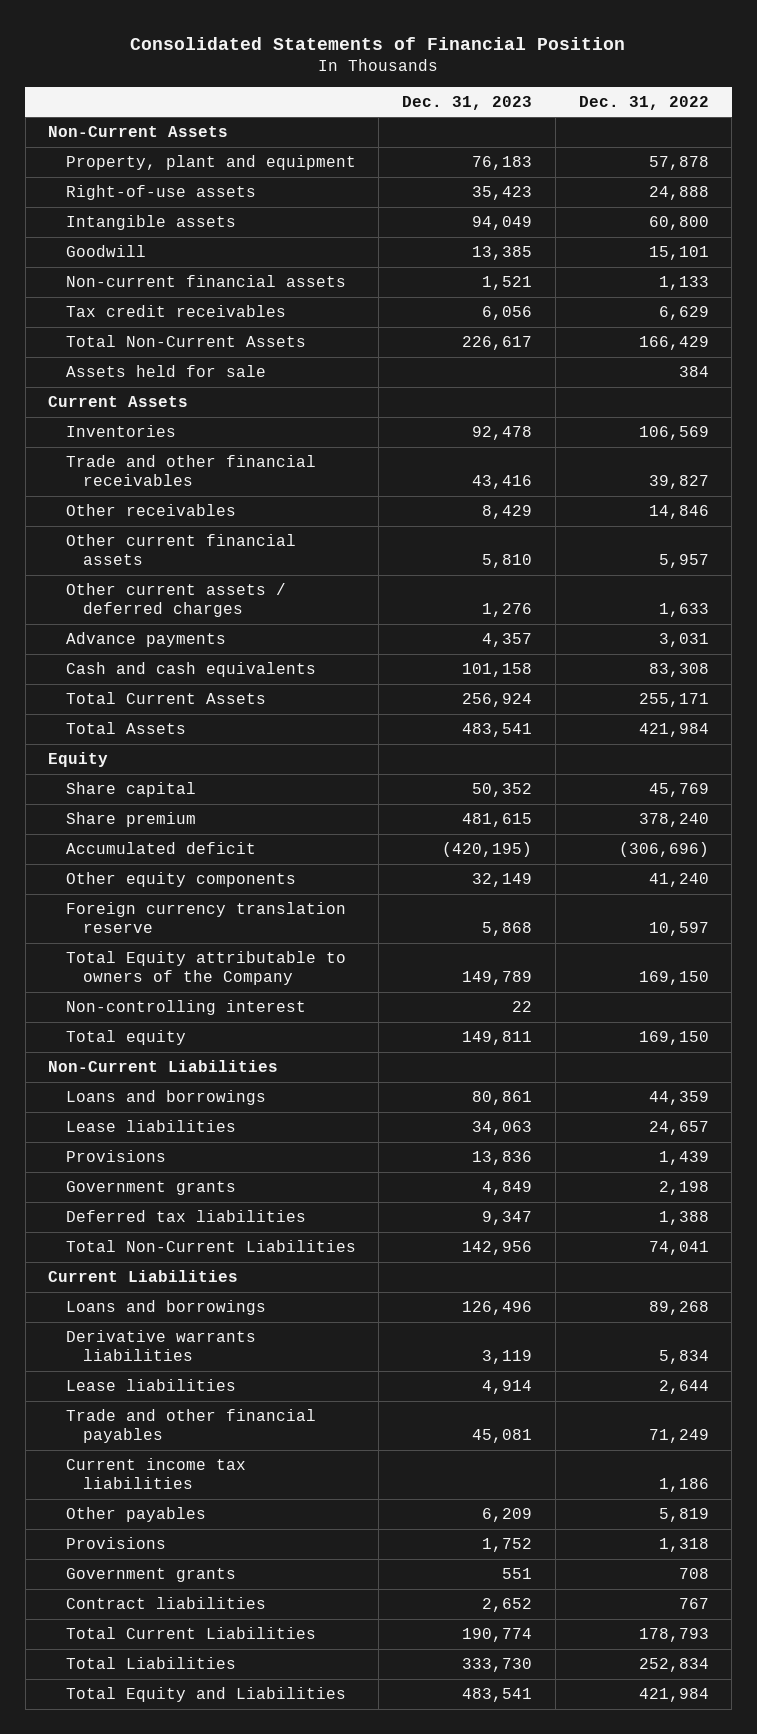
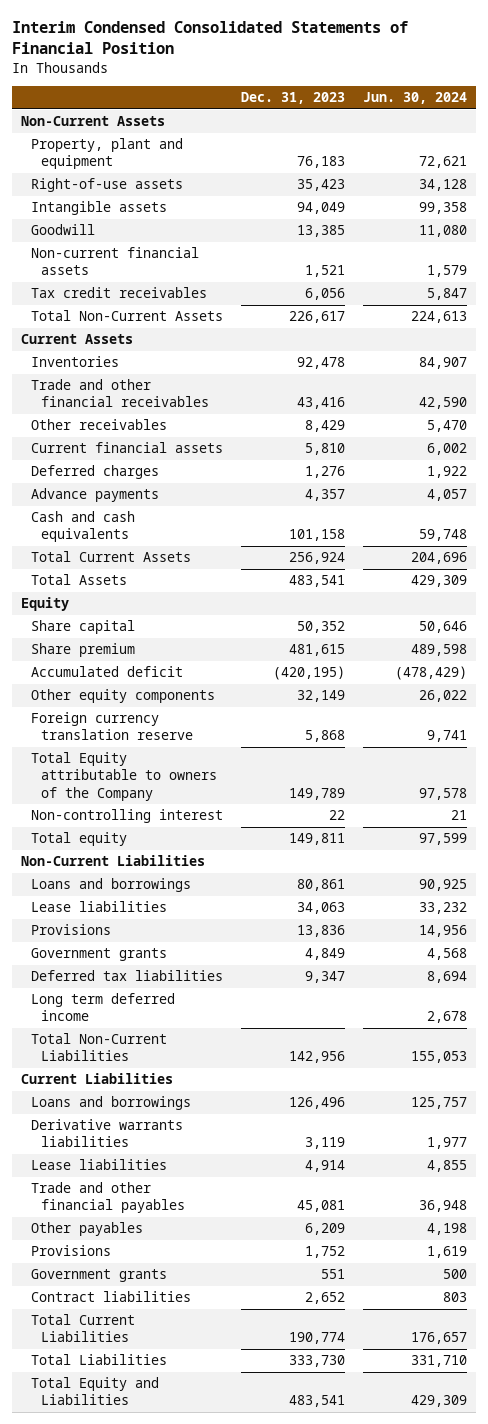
[130,36,626,50] Consolidated Statements of Financial Position -> [12,21,409,55] Interim Condensed Consolidated Statements of Financial Position
[578,95,709,110] Dec. 31, 2022 -> none
none -> [363,92,468,105] Jun. 30, 2024
[65,365,266,378] Assets held for sale -> none
[65,534,296,565] Other current financial assets -> [31,442,224,454] Current financial assets
[65,583,286,617] Other current assets / deferred charges -> [31,465,160,480] Deferred charges
none -> [31,993,176,1022] Long term deferred income
[65,1458,246,1489] Current income tax liabilities -> none

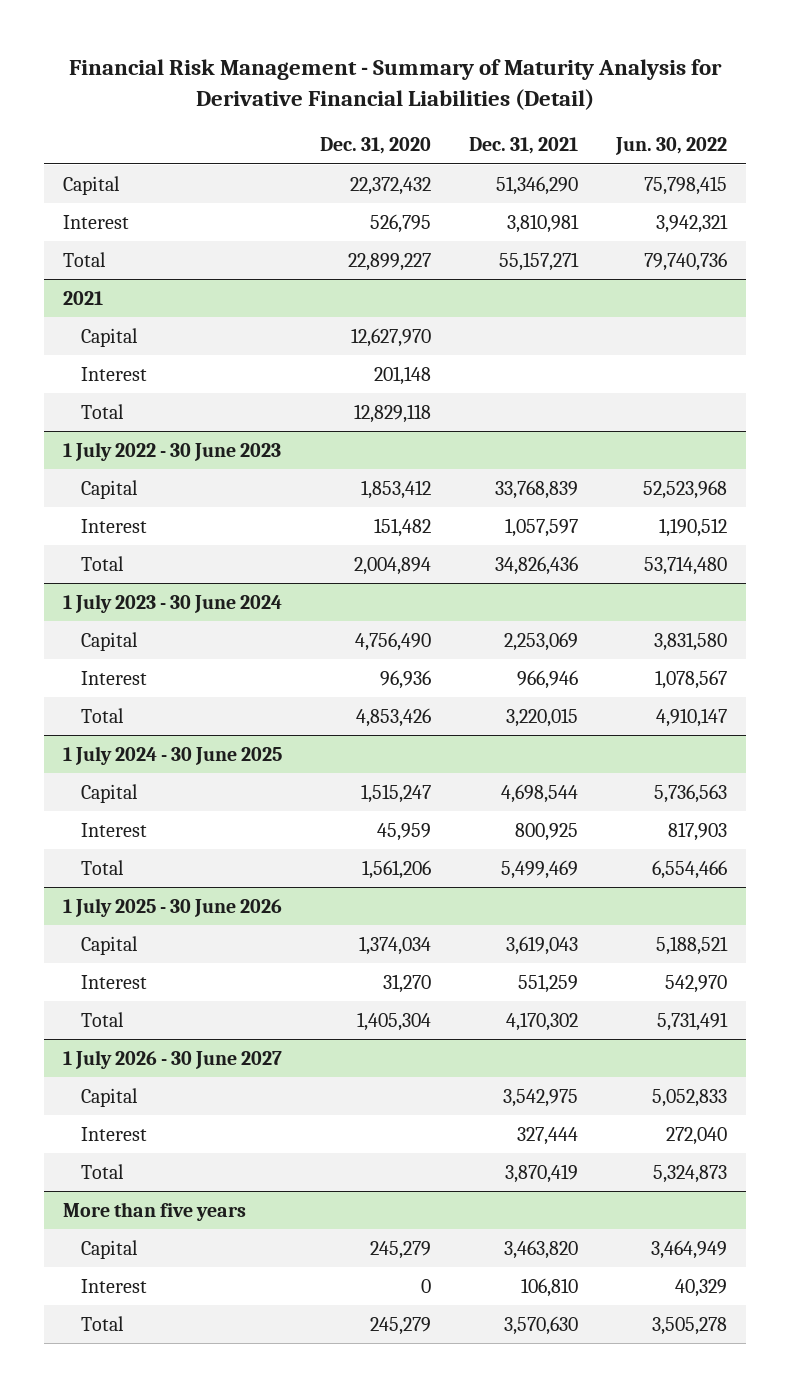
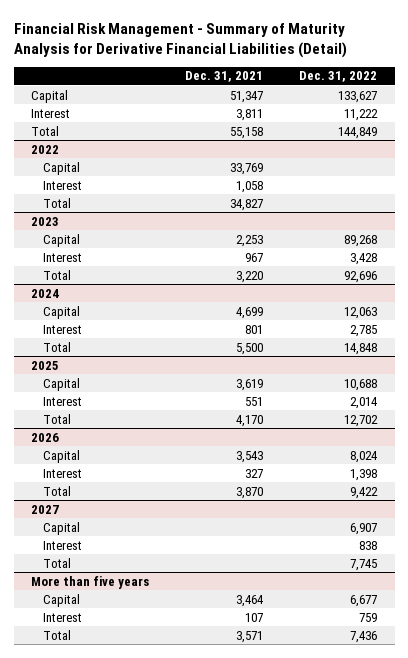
[319,137,431,155] Dec. 31, 2020 -> none
[615,137,728,156] Jun. 30, 2022 -> none
none -> [298,71,377,83] Dec. 31, 2022
[496,175,579,195] 51,346,290 -> [230,90,264,103] 51,347
[507,213,580,233] 3,810,981 -> [236,108,264,121] 3,811
[499,251,580,271] 55,157,271 -> [230,126,264,139] 55,158
[62,290,103,305] 2021 -> [31,144,60,154] 2022
none -> [42,161,80,175] Capital
none -> [42,180,82,190] Interest
none -> [42,197,71,208] Total
none -> [31,216,60,226] 2023
none -> [42,233,80,247] Capital
none -> [42,252,82,262] Interest
none -> [42,269,71,280] Total
none -> [31,288,60,298] 2024
none -> [42,305,80,319] Capital
none -> [42,324,82,334] Interest
none -> [42,341,71,352] Total
none -> [31,360,60,370] 2025
none -> [42,377,80,391] Capital
none -> [42,396,82,406] Interest
none -> [42,413,71,424] Total
none -> [31,432,60,442] 2026
none -> [42,449,80,463] Capital
none -> [42,468,82,478] Interest
none -> [42,485,71,496] Total
none -> [31,504,60,514] 2027
[62,441,281,461] 1 July 2022 - 30 June 2023 -> none
[81,479,139,499] Capital -> none
[81,518,148,533] Interest -> none
[81,555,125,571] Total -> none
[62,593,282,613] 1 July 2023 - 30 June 2024 -> none
[81,631,139,651] Capital -> none
[81,670,148,685] Interest -> none
[81,707,125,723] Total -> none
[62,745,282,765] 1 July 2024 - 30 June 2025 -> none
[81,783,139,803] Capital -> none
[81,822,148,837] Interest -> none
[81,859,125,875] Total -> none
[62,897,282,917] 1 July 2025 - 30 June 2026 -> none
[81,935,139,955] Capital -> none
[81,974,148,989] Interest -> none
[81,1011,125,1027] Total -> none
[62,1049,282,1069] 1 July 2026 - 30 June 2027 -> none
[81,1087,139,1107] Capital -> none
[81,1126,148,1141] Interest -> none
[81,1163,125,1179] Total -> none
[504,1239,579,1259] 3,463,820 -> [236,594,265,607] 3,464
[521,1277,579,1297] 106,810 -> [245,612,264,622] 107
[504,1315,579,1335] 3,570,630 -> [236,630,264,643] 3,571

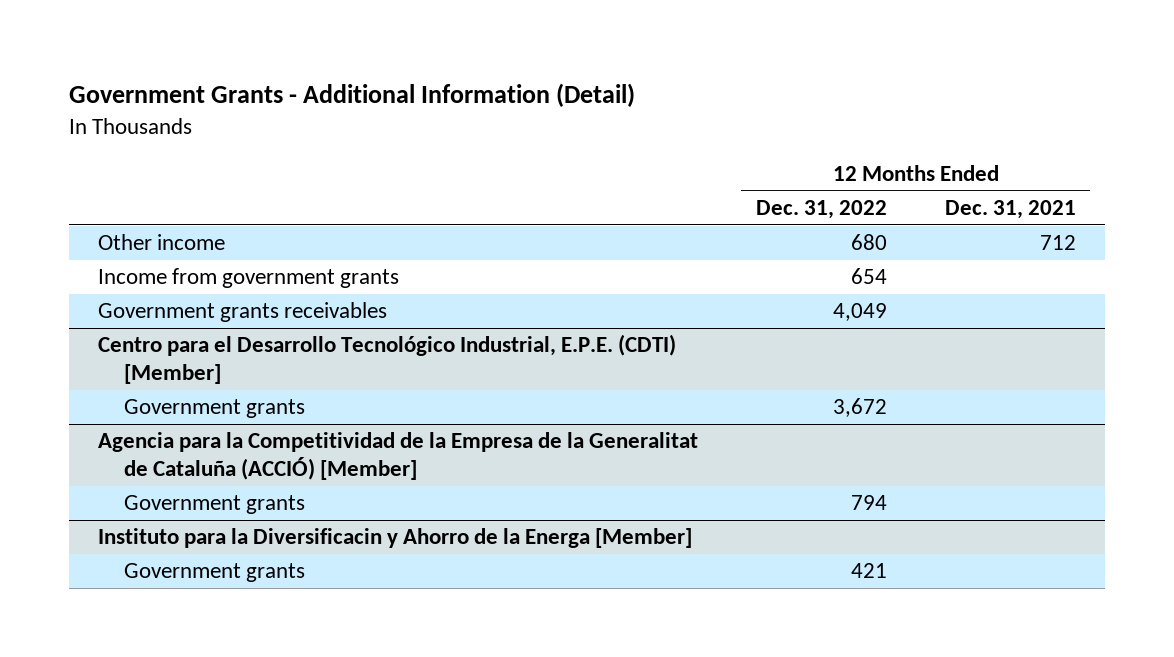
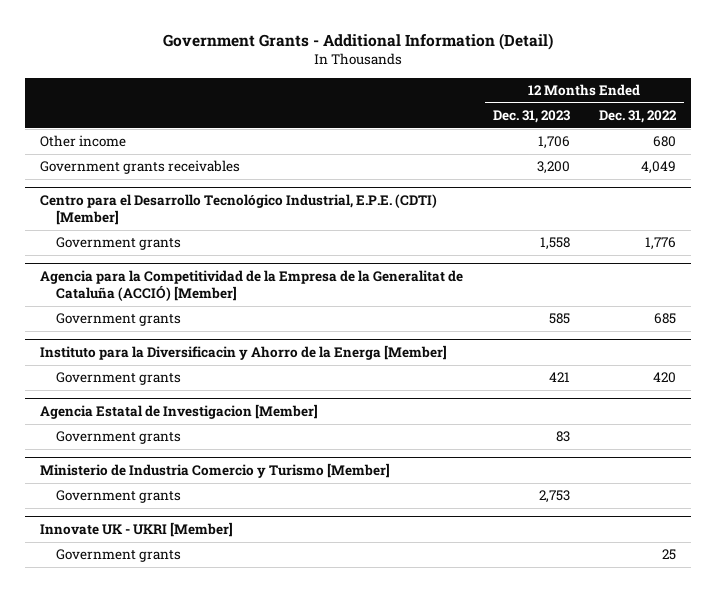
[944,200,1076,220] Dec. 31, 2021 -> none
none -> [492,110,570,124] Dec. 31, 2023
[97,268,399,289] Income from government grants -> none
[832,398,887,418] 3,672 -> [645,237,677,251] 1,776
[850,495,887,511] 794 -> [654,313,677,325] 685
[850,563,887,579] 421 -> [653,372,677,384] 420
none -> [39,404,318,420] Agencia Estatal de Investigacion [Member]
none -> [55,431,181,445] Government grants
none -> [39,463,390,479] Ministerio de Industria Comercio y Turismo [Member]
none -> [55,490,181,504] Government grants
none -> [39,522,233,538] Innovate UK - UKRI [Member]
none -> [55,549,181,563] Government grants

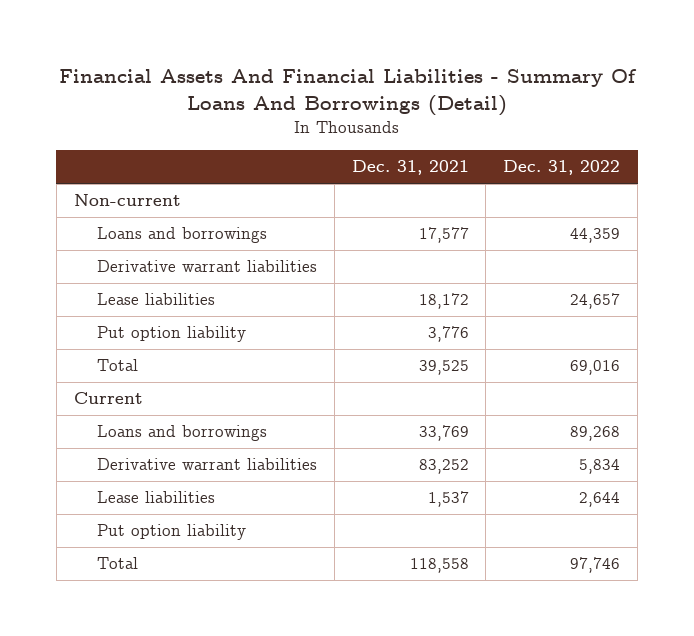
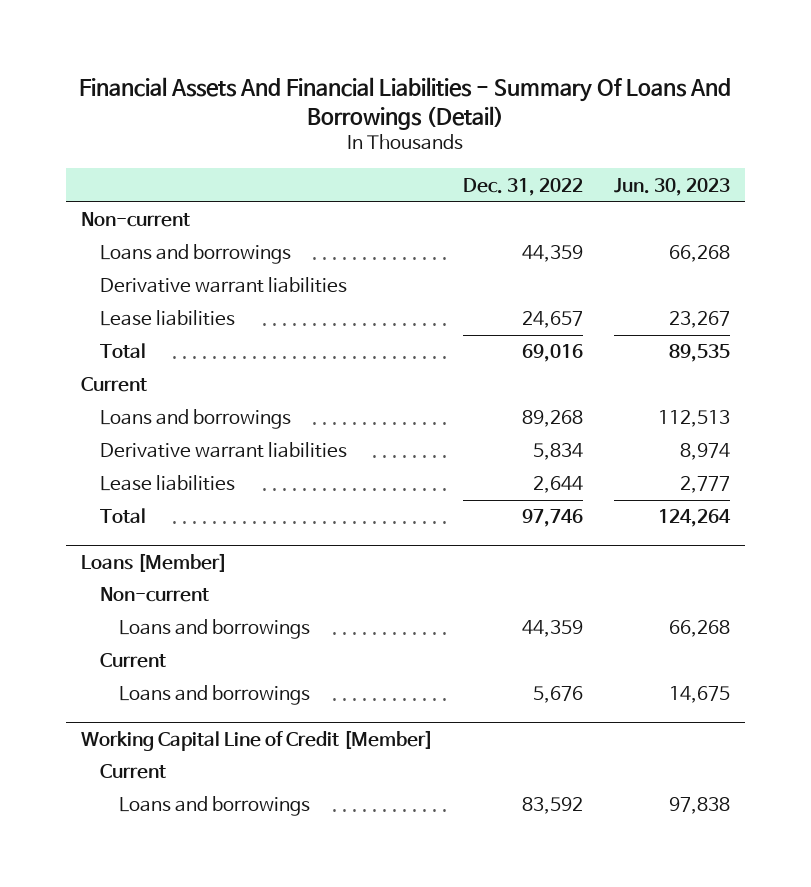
[351,160,469,176] Dec. 31, 2021 -> none
none -> [613,177,730,196] Jun. 30, 2023
[96,326,246,343] Put option liability -> none
[96,524,246,541] Put option liability -> none
none -> [80,552,227,572] Loans [Member]
none -> [99,587,209,603] Non-current
none -> [118,619,310,640] Loans and borrowings
none -> [99,653,166,669] Current
none -> [118,685,310,706] Loans and borrowings
none -> [80,729,433,751] Working Capital Line of Credit [Member]
none -> [99,764,166,780] Current
none -> [118,796,310,817] Loans and borrowings

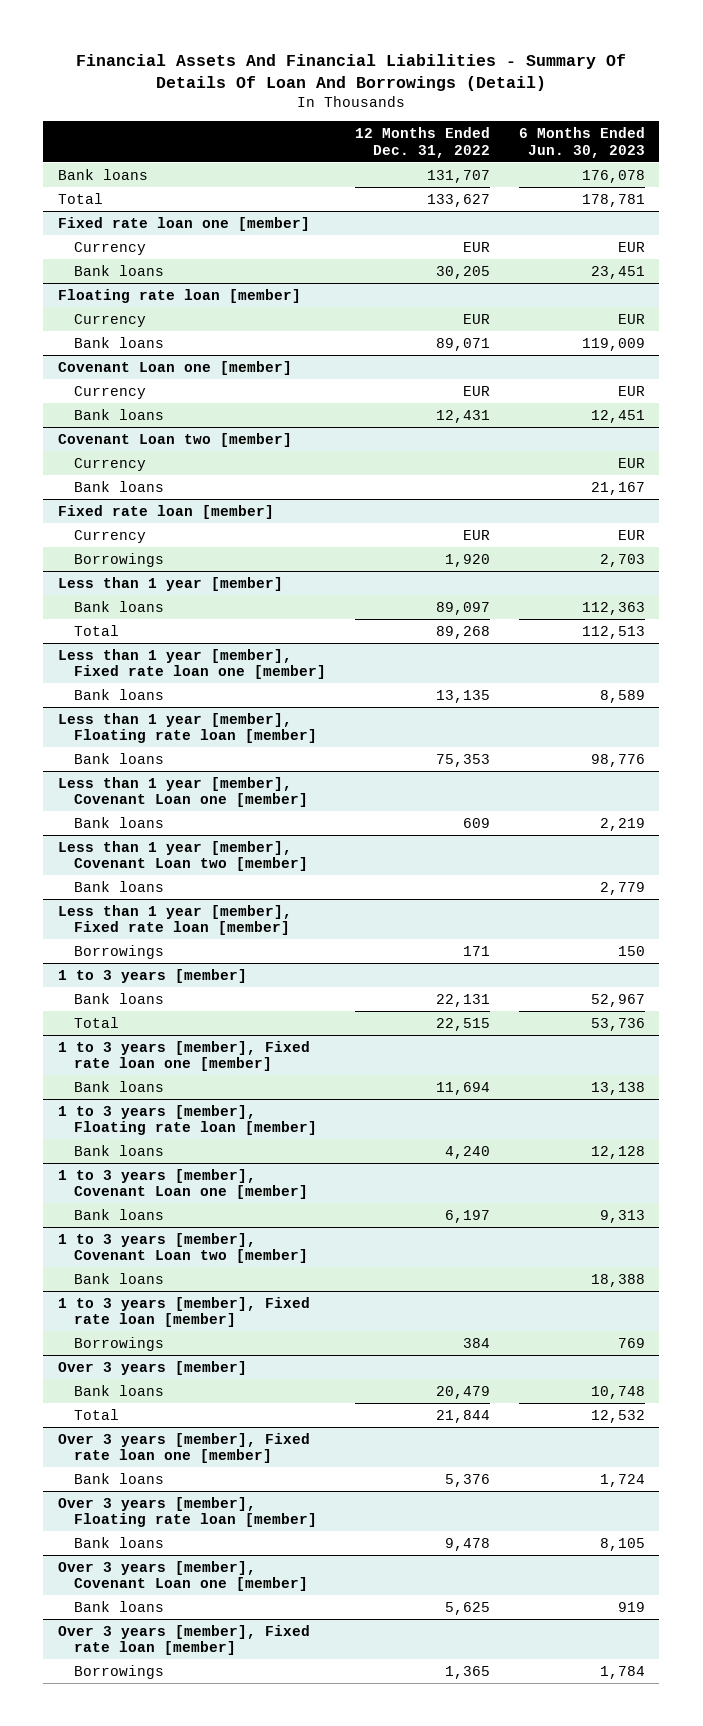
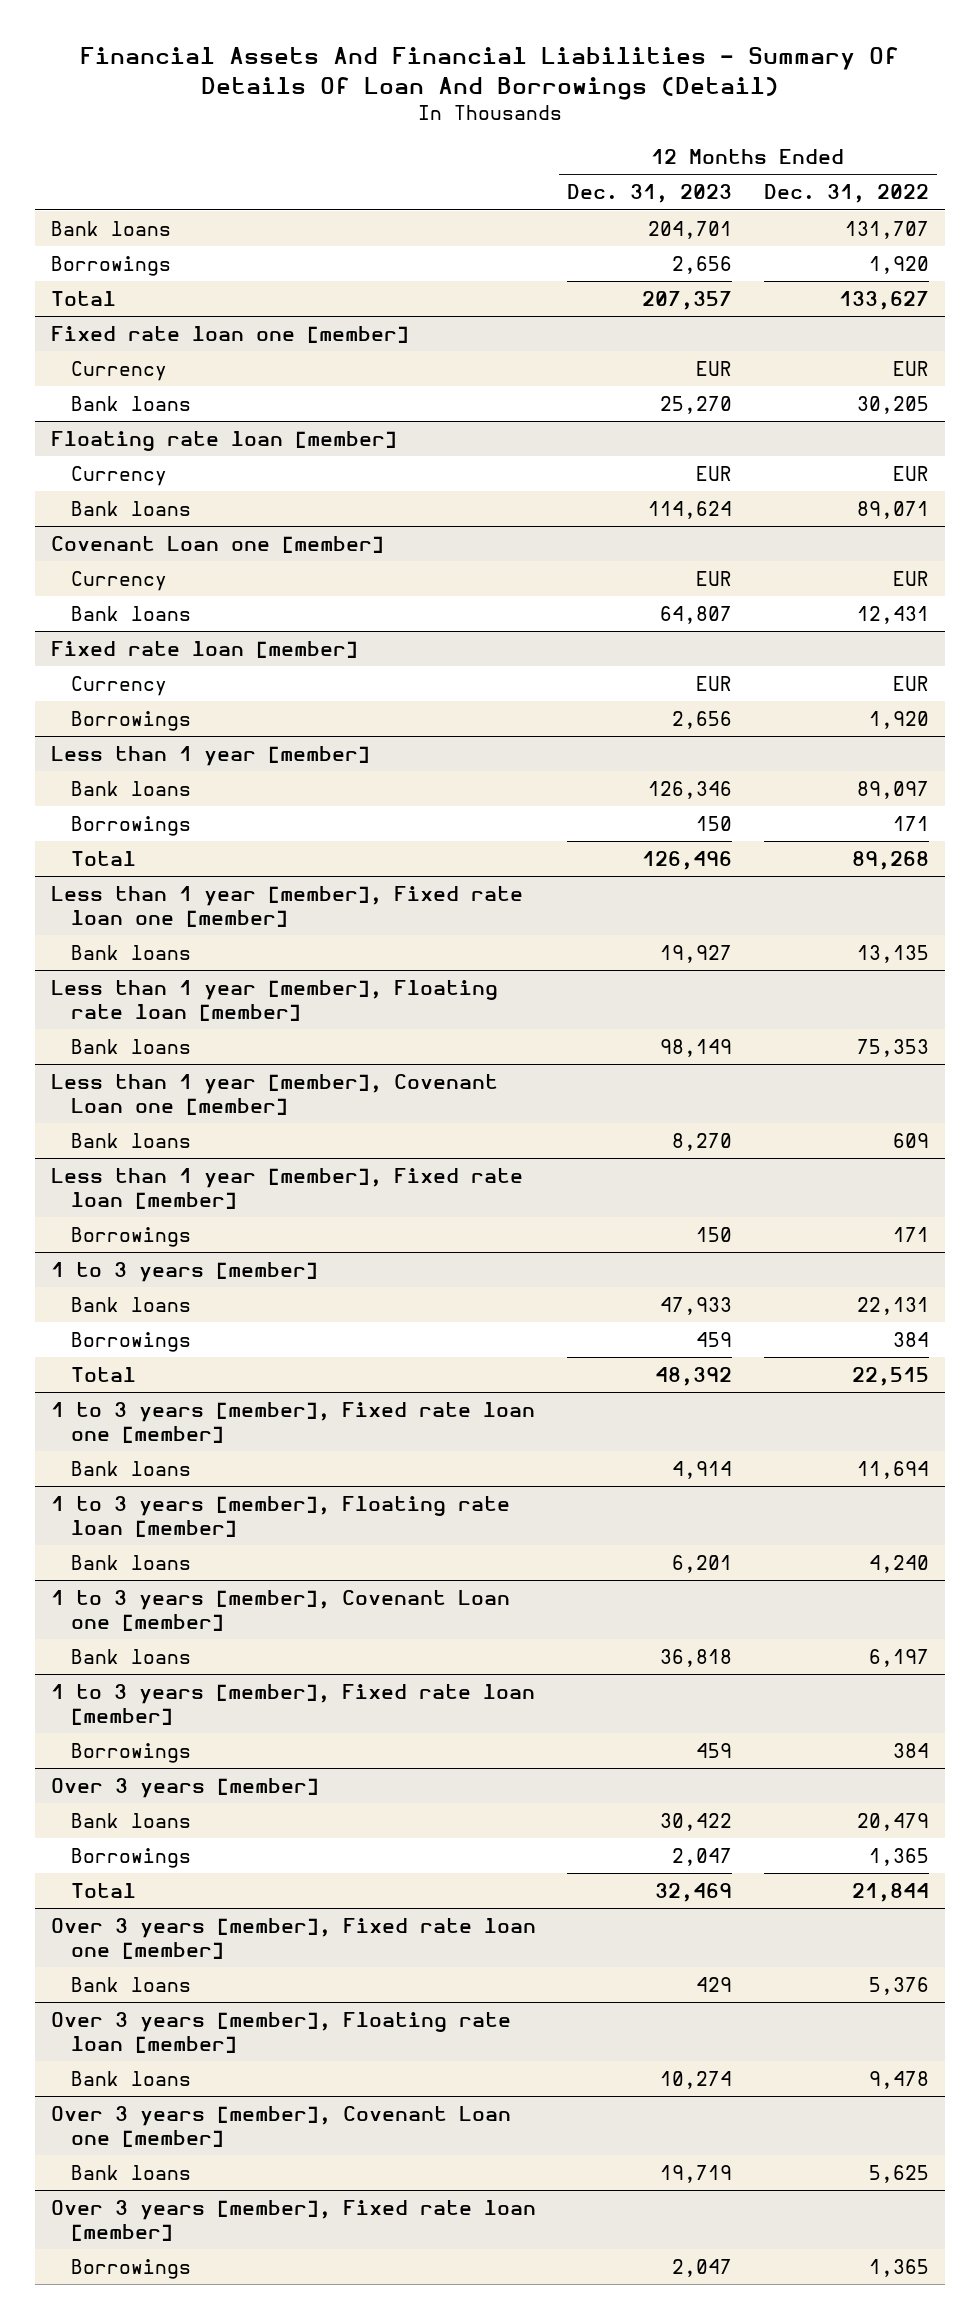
[518,127,645,158] 6 Months Ended Jun. 30, 2023 -> none
none -> [567,184,733,204] Dec. 31, 2023
none -> [50,255,171,276] Borrowings
[57,432,292,447] Covenant Loan two [member] -> none
[74,457,147,471] Currency -> none
[74,480,165,492] Bank loans -> none
none -> [70,815,191,836] Borrowings
[57,840,309,872] Less than 1 year [member], Covenant Loan two [member] -> none
[74,880,165,892] Bank loans -> none
none -> [70,1331,191,1352] Borrowings
[57,1232,309,1264] 1 to 3 years [member], Covenant Loan two [member] -> none
[74,1272,165,1284] Bank loans -> none
none -> [70,1847,191,1868] Borrowings

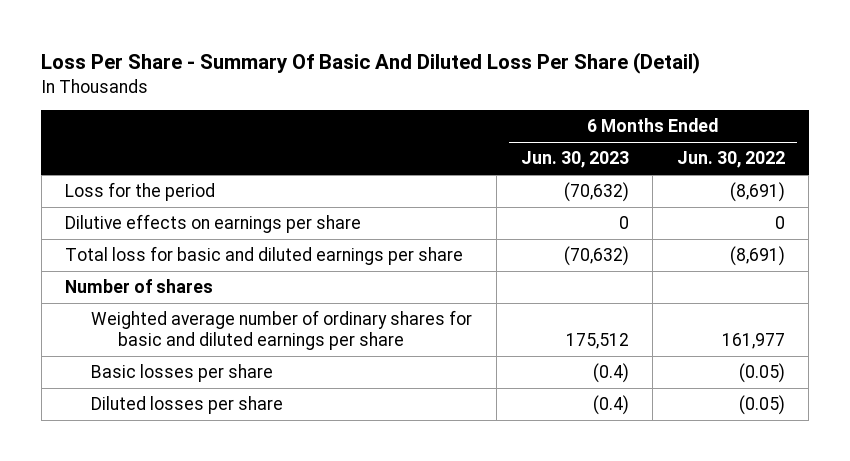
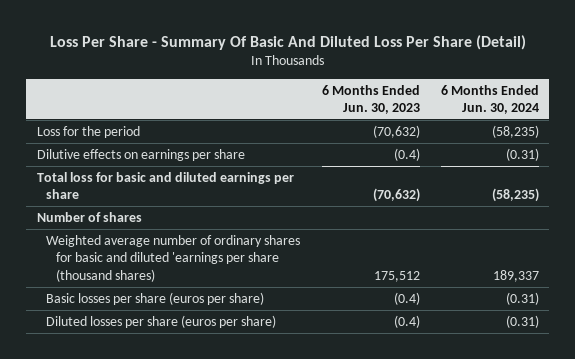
[676,151,785,169] Jun. 30, 2022 -> none
none -> [440,84,539,114] 6 Months Ended Jun. 30, 2024
[618,216,629,230] 0 -> [393,147,420,161] (0.4)
[91,310,473,351] Weighted average number of ordinary shares for basic and diluted earnings per share -> [46,234,301,282] Weighted average number of ordinary shares for basic and diluted 'earnings per share (thousand shares)
[91,364,274,383] Basic losses per share -> [46,291,265,305] Basic losses per share (euros per share)
[91,396,284,415] Diluted losses per share -> [46,314,277,328] Diluted losses per share (euros per share)

